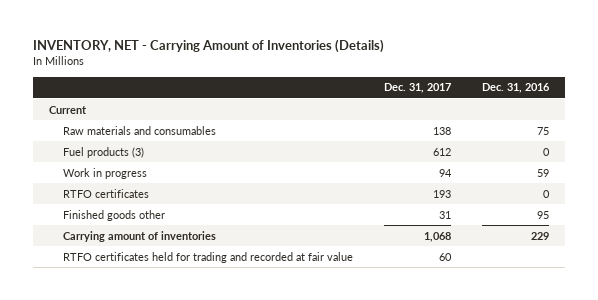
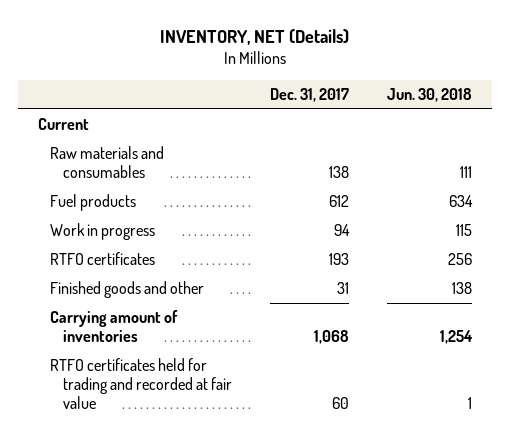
[32,39,384,54] INVENTORY, NET - Carrying Amount of Inventories (Details) -> [160,28,350,45] INVENTORY, NET (Details)
[482,83,551,94] Dec. 31, 2016 -> none
none -> [387,88,473,103] Jun. 30, 2018
[62,146,144,158] Fuel products (3) -> [50,194,137,212] Fuel products
[62,209,165,221] Finished goods other -> [50,281,205,299] Finished goods and other

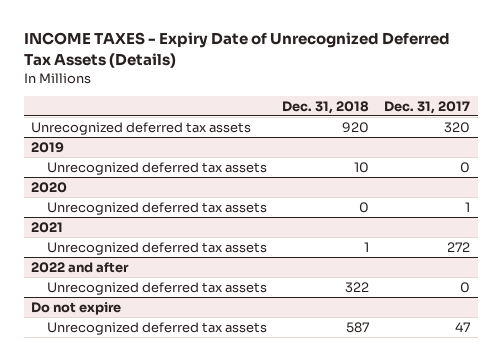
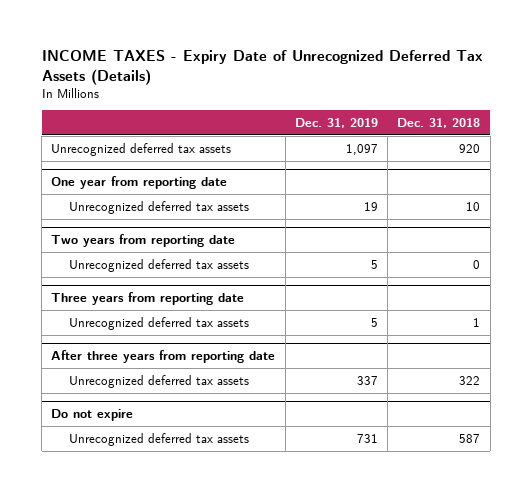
[384,100,471,114] Dec. 31, 2017 -> none
none -> [294,117,378,128] Dec. 31, 2019
[31,141,65,153] 2019 -> [51,175,228,189] One year from reporting date
[31,181,68,193] 2020 -> [51,233,236,247] Two years from reporting date
[31,221,64,233] 2021 -> [51,291,245,305] Three years from reporting date
[31,261,130,273] 2022 and after -> [51,349,276,363] After three years from reporting date

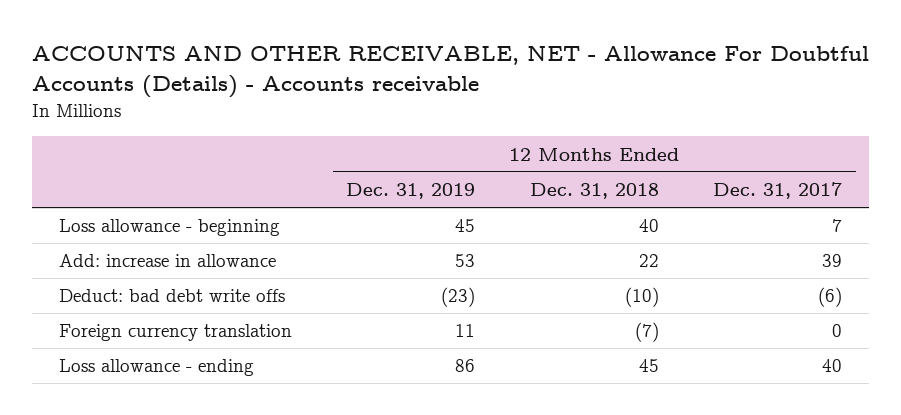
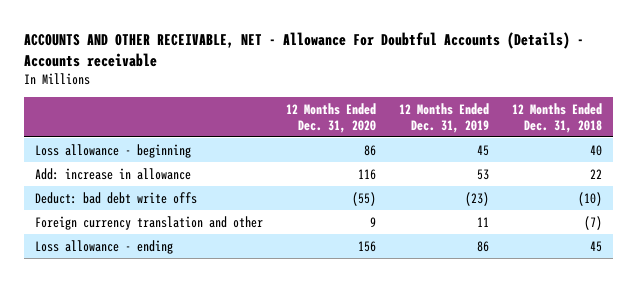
[713,181,843,199] Dec. 31, 2017 -> none
none -> [286,102,377,133] 12 Months Ended Dec. 31, 2020
[58,324,292,342] Foreign currency translation -> [35,215,264,230] Foreign currency translation and other

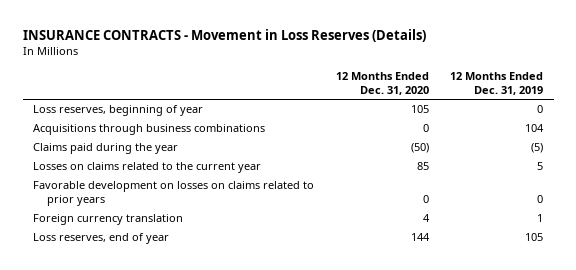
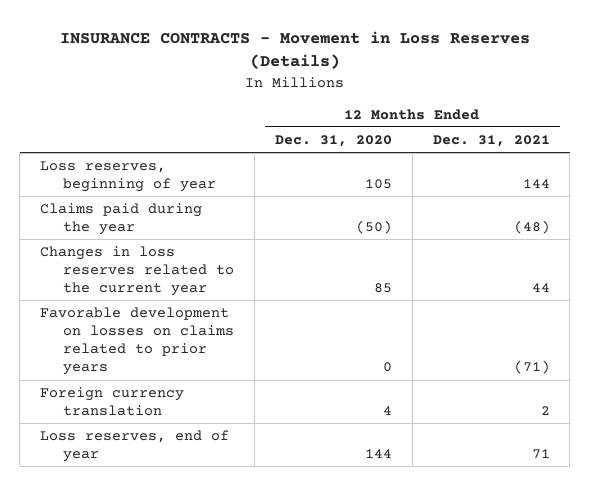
[449,71,543,95] 12 Months Ended Dec. 31, 2019 -> none
none -> [432,134,550,147] Dec. 31, 2021
[33,124,266,136] Acquisitions through business combinations -> none
[33,162,262,174] Losses on claims related to the current year -> [40,245,235,297] Changes in loss reserves related to the current year

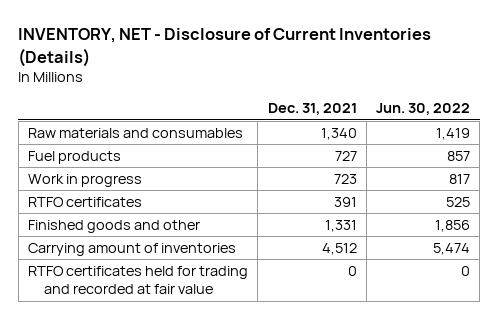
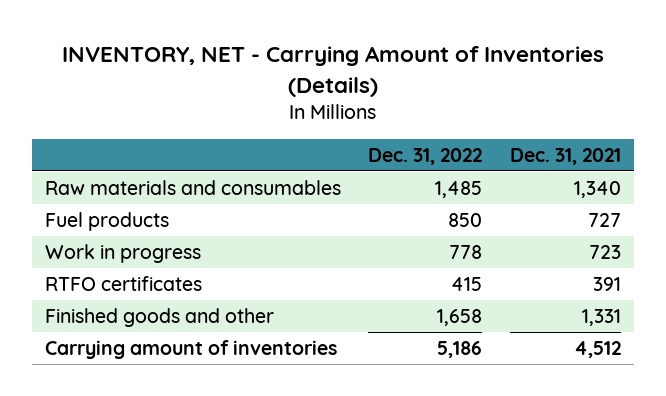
[18,28,432,67] INVENTORY, NET - Disclosure of Current Inventories (Details) -> [61,46,604,97] INVENTORY, NET - Carrying Amount of Inventories (Details)
[376,103,471,116] Jun. 30, 2022 -> none
none -> [368,147,483,165] Dec. 31, 2022
[27,265,248,295] RTFO certificates held for trading and recorded at fair value -> none

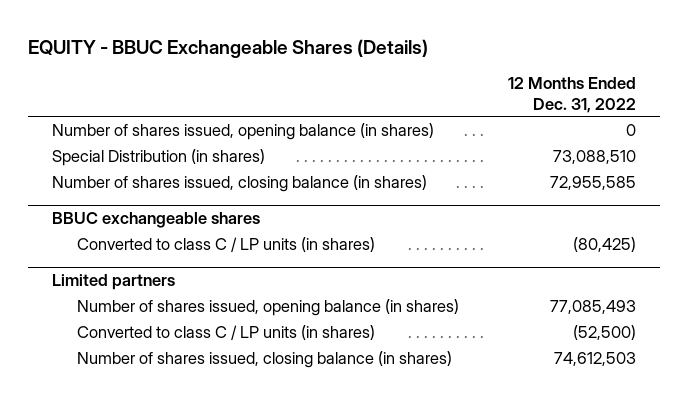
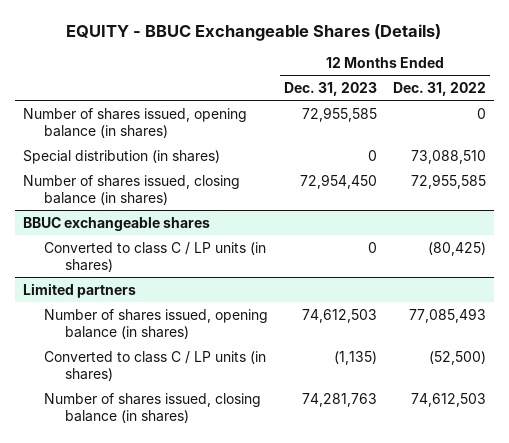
none -> [283,81,377,96] Dec. 31, 2023
[52,149,266,167] Special Distribution (in shares) -> [22,149,220,164] Special distribution (in shares)

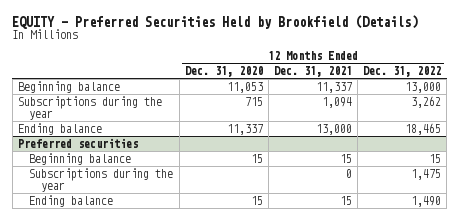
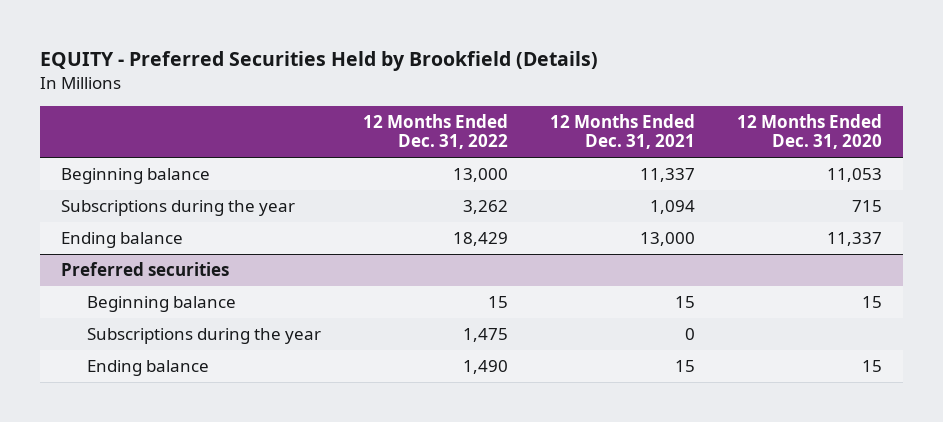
[405,122,442,135] 18,465 -> [453,232,509,247] 18,429

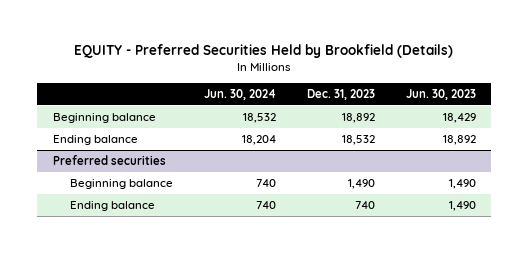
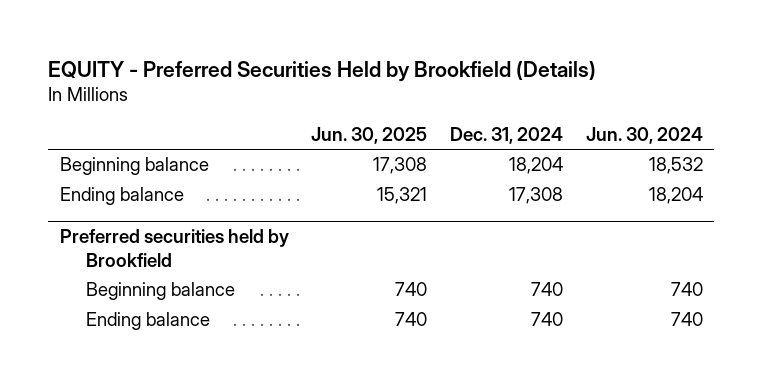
[306,88,375,100] Dec. 31, 2023 -> none
[405,88,476,100] Jun. 30, 2023 -> none
none -> [311,127,428,145] Jun. 30, 2025
none -> [450,127,564,145] Dec. 31, 2024
[52,155,166,166] Preferred securities -> [59,229,289,268] Preferred securities held by Brookfield

